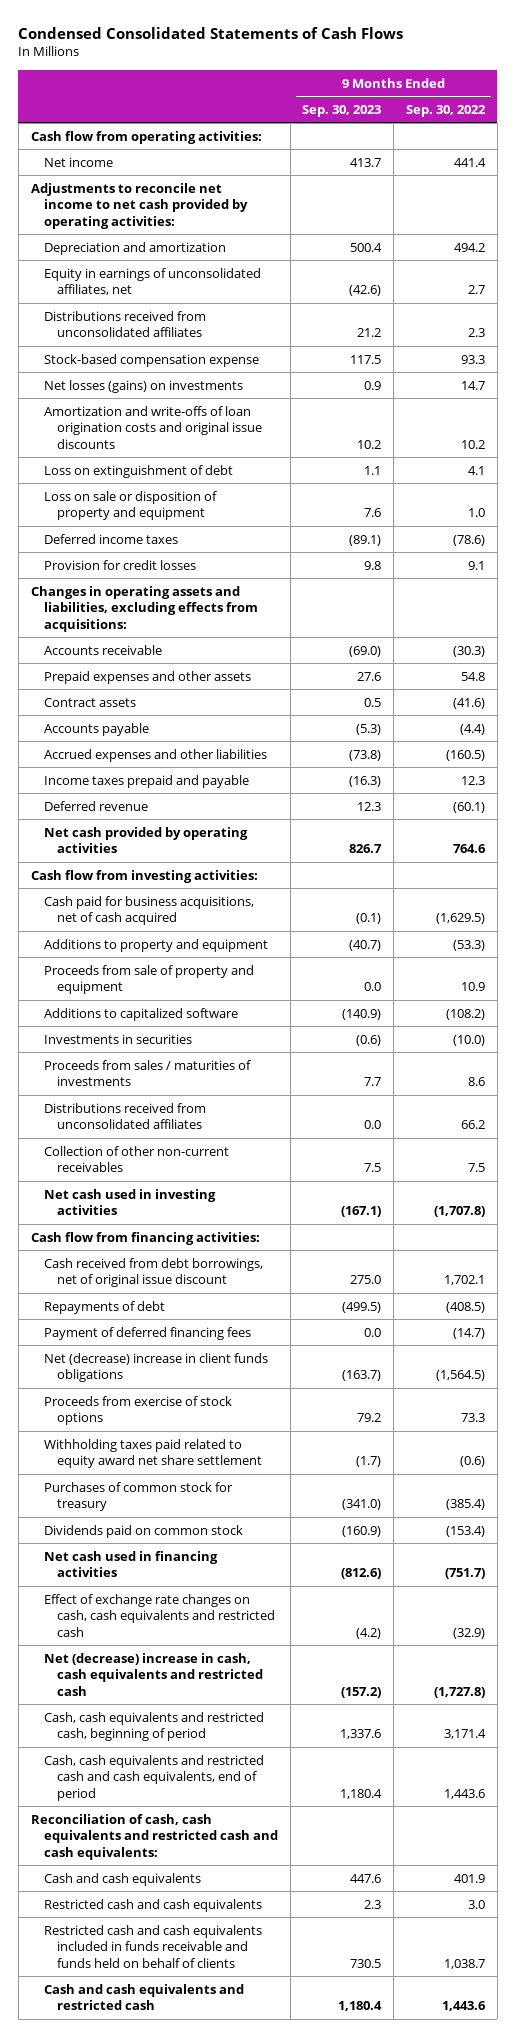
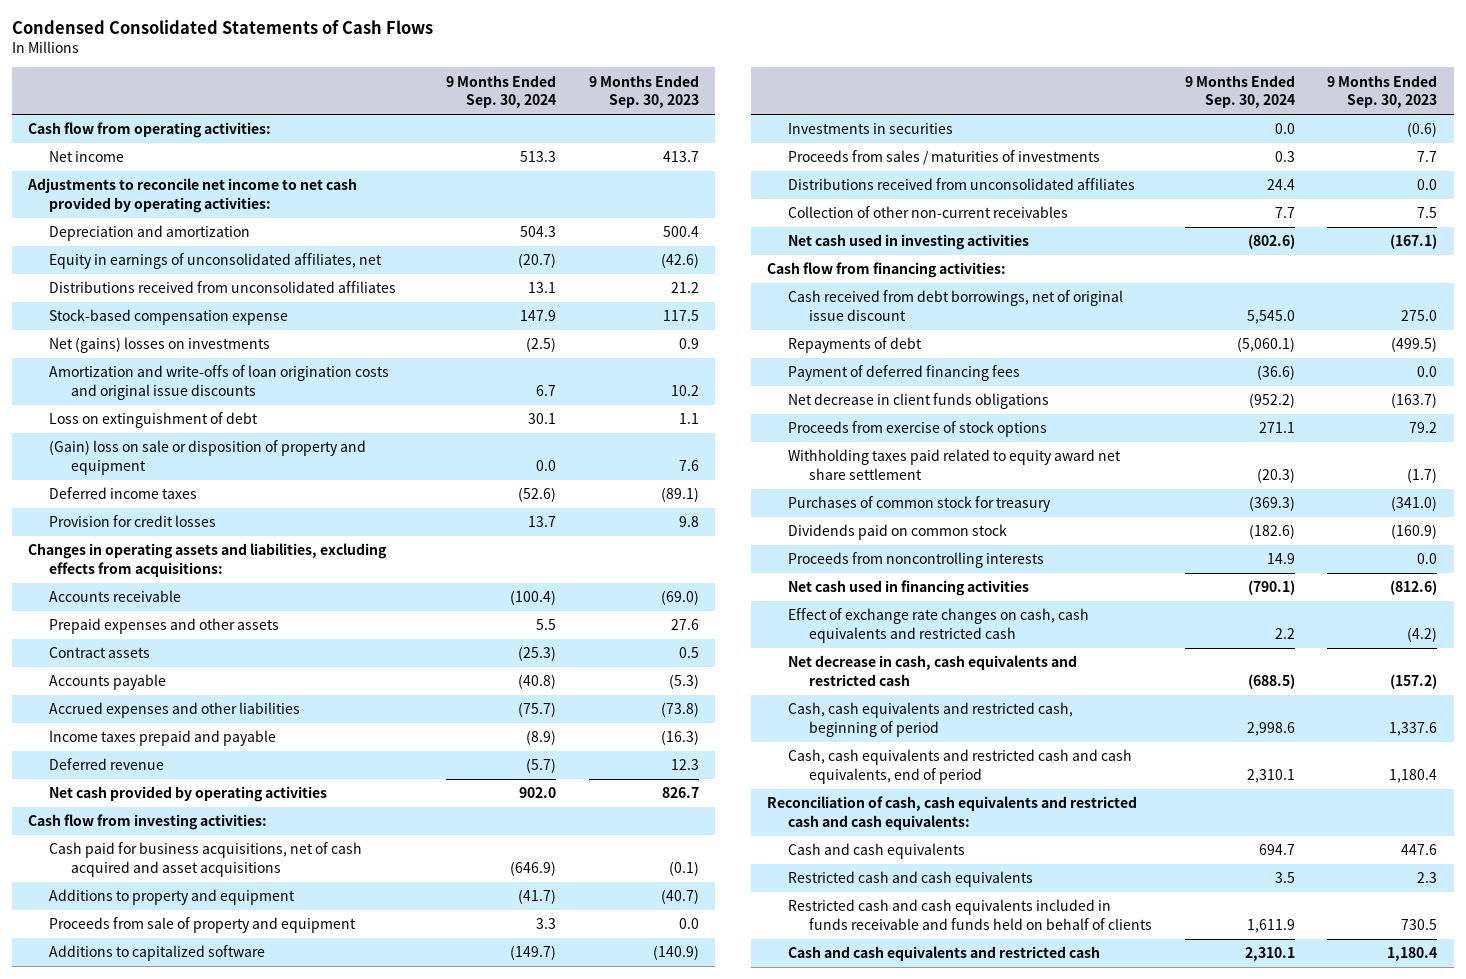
[405,104,486,117] Sep. 30, 2022 -> none
none -> [446,74,557,109] 9 Months Ended Sep. 30, 2024
[43,379,243,393] Net losses (gains) on investments -> [49,337,271,354] Net (gains) losses on investments
[43,490,217,521] Loss on sale or disposition of property and equipment -> [49,440,367,475] (Gain) loss on sale or disposition of property and equipment
[43,895,254,926] Cash paid for business acquisitions, net of cash acquired -> [49,842,363,877] Cash paid for business acquisitions, net of cash acquired and asset acquisitions
[43,1352,268,1383] Net (decrease) increase in client funds obligations -> [788,393,1050,410] Net decrease in client funds obligations
none -> [788,552,1045,569] Proceeds from noncontrolling interests
[43,1652,264,1696] Net (decrease) increase in cash, cash equivalents and restricted cash -> [788,655,1078,686] Net decrease in cash, cash equivalents and restricted cash

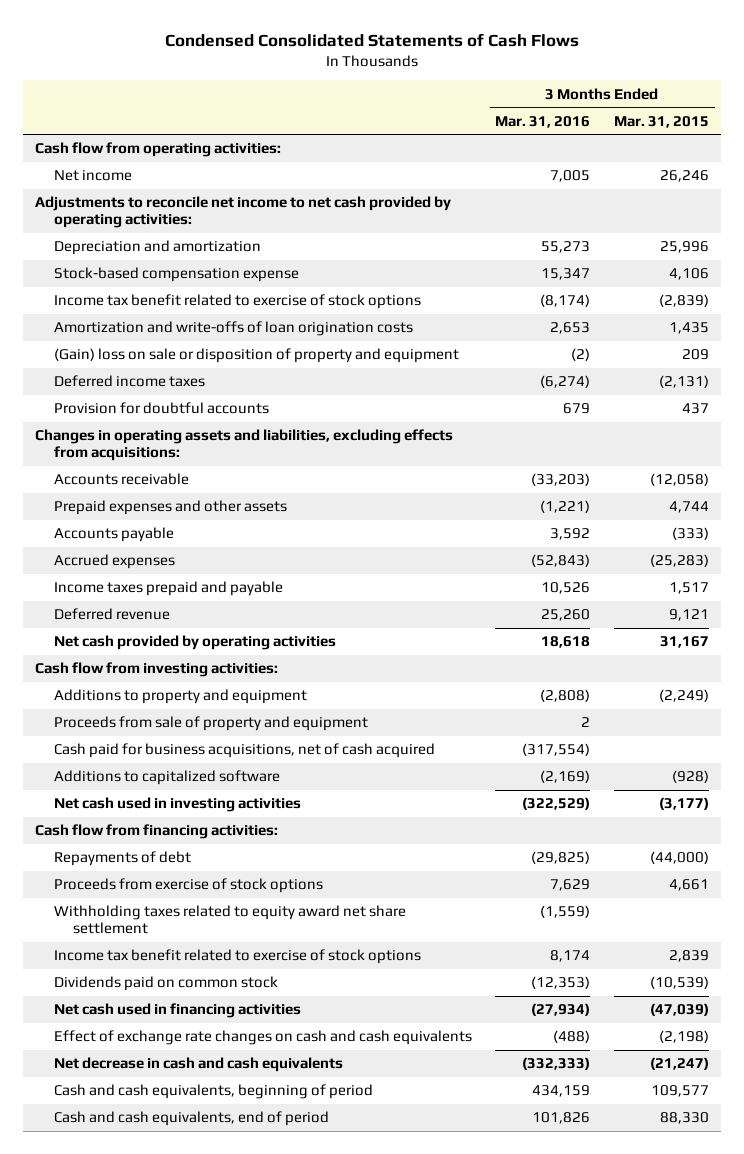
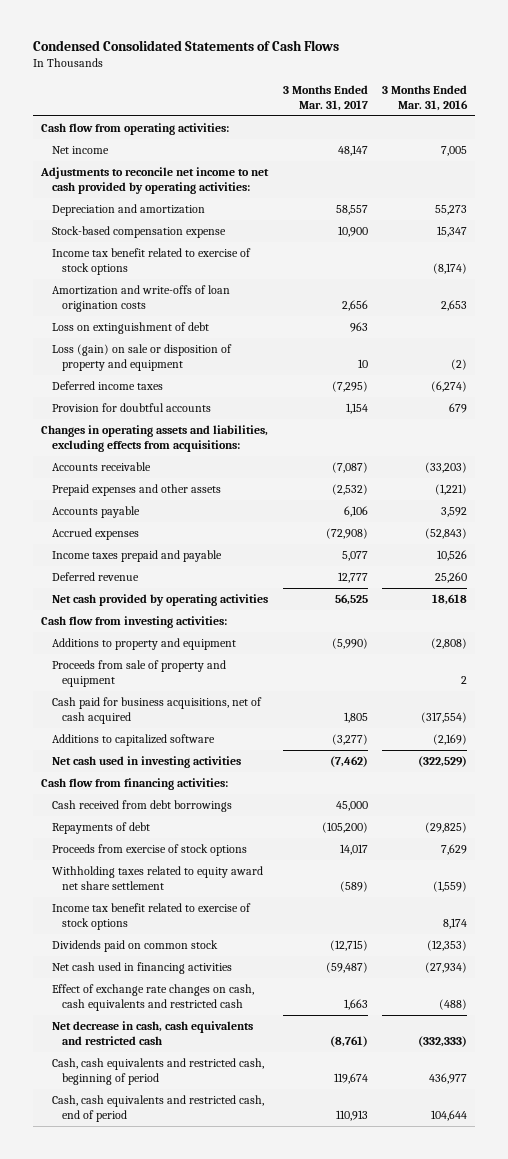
[614,115,710,128] Mar. 31, 2015 -> none
none -> [282,85,368,111] 3 Months Ended Mar. 31, 2017
none -> [51,321,209,334] Loss on extinguishment of debt
[53,348,459,364] (Gain) loss on sale or disposition of property and equipment -> [51,343,232,371] Loss (gain) on sale or disposition of property and equipment
none -> [51,799,232,812] Cash received from debt borrowings
[53,1030,472,1046] Effect of exchange rate changes on cash and cash equivalents -> [51,983,254,1011] Effect of exchange rate changes on cash, cash equivalents and restricted cash
[53,1057,343,1073] Net decrease in cash and cash equivalents -> [51,1020,253,1045] Net decrease in cash, cash equivalents and restricted cash
[53,1084,373,1100] Cash and cash equivalents, beginning of period -> [51,1057,264,1085] Cash, cash equivalents and restricted cash, beginning of period
[532,1085,591,1098] 434,159 -> [429,1072,468,1084] 436,977
[53,1111,329,1127] Cash and cash equivalents, end of period -> [51,1094,264,1122] Cash, cash equivalents and restricted cash, end of period
[532,1112,591,1125] 101,826 -> [431,1109,468,1121] 104,644

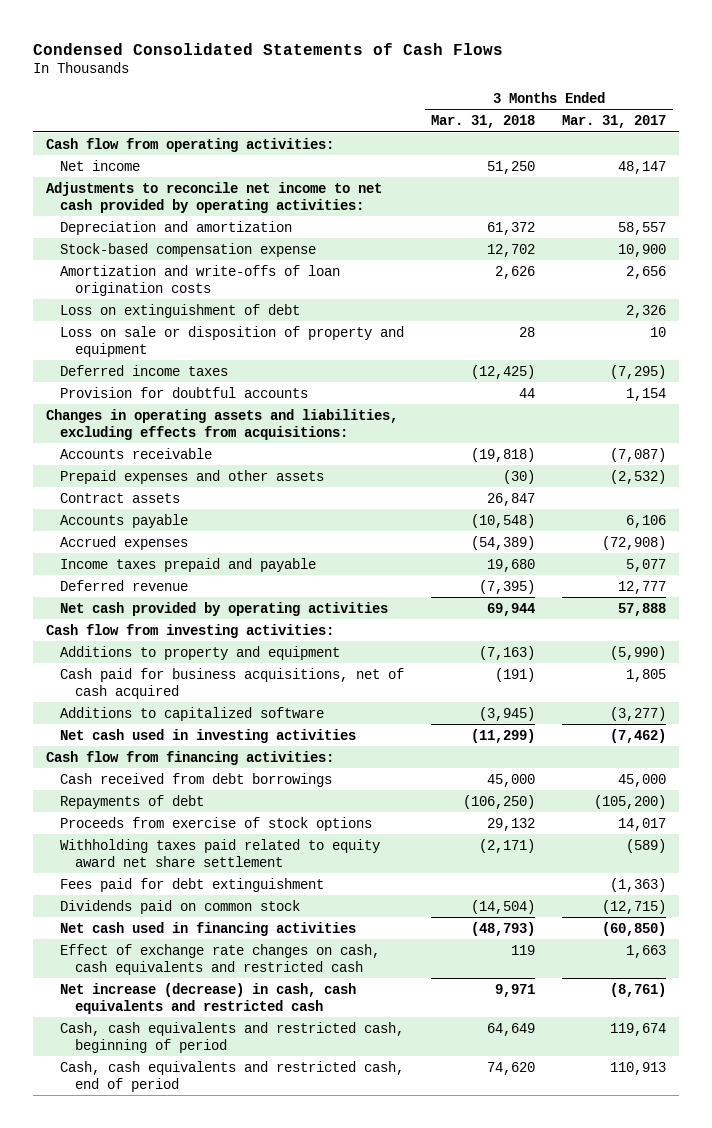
[382,85,469,111] 3 Months Ended Mar. 31, 2016 -> none
none -> [431,115,536,129] Mar. 31, 2018
[51,247,251,275] Income tax benefit related to exercise of stock options -> none
[349,321,368,332] 963 -> [625,304,666,318] 2,326
[51,343,232,371] Loss (gain) on sale or disposition of property and equipment -> [60,325,405,357] Loss on sale or disposition of property and equipment
none -> [60,492,181,503] Contract assets
[334,593,368,605] 56,525 -> [617,602,666,616] 57,888
[51,659,226,687] Proceeds from sale of property and equipment -> none
[51,902,251,930] Income tax benefit related to exercise of stock options -> none
[51,865,263,890] Withholding taxes related to equity award net share settlement -> [60,838,381,867] Withholding taxes paid related to equity award net share settlement
none -> [60,877,325,892] Fees paid for debt extinguishment
[325,961,368,973] (59,487) -> [601,921,666,936] (60,850)
[51,1020,253,1045] Net decrease in cash, cash equivalents and restricted cash -> [60,982,357,1014] Net increase (decrease) in cash, cash equivalents and restricted cash

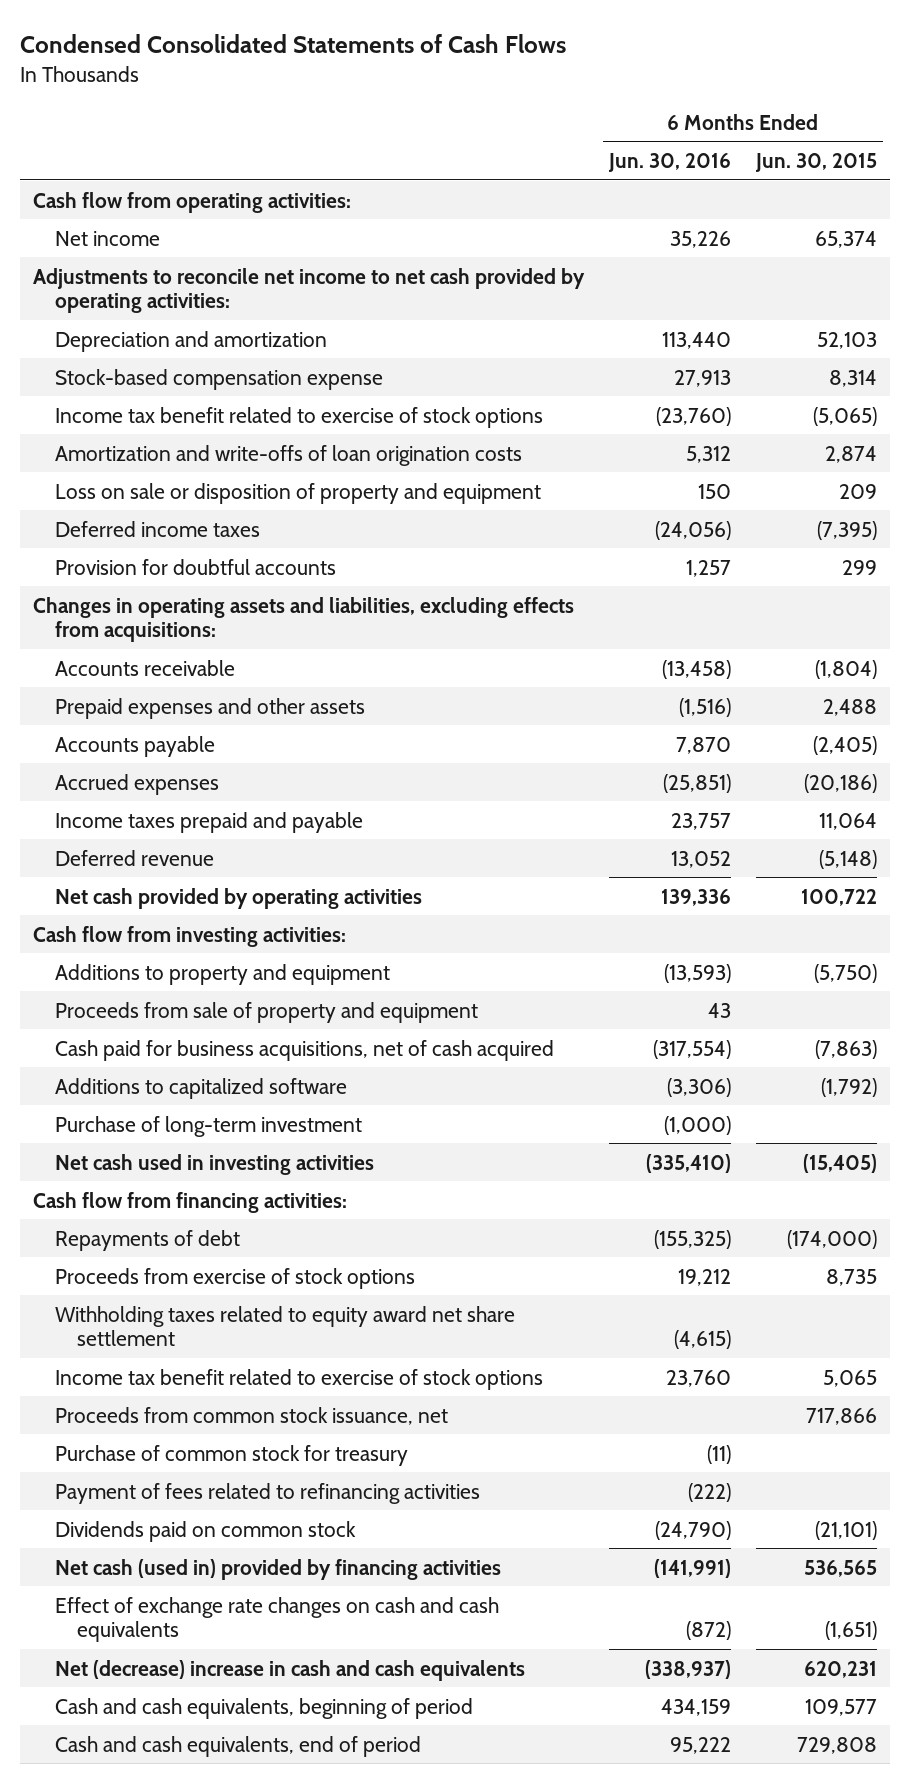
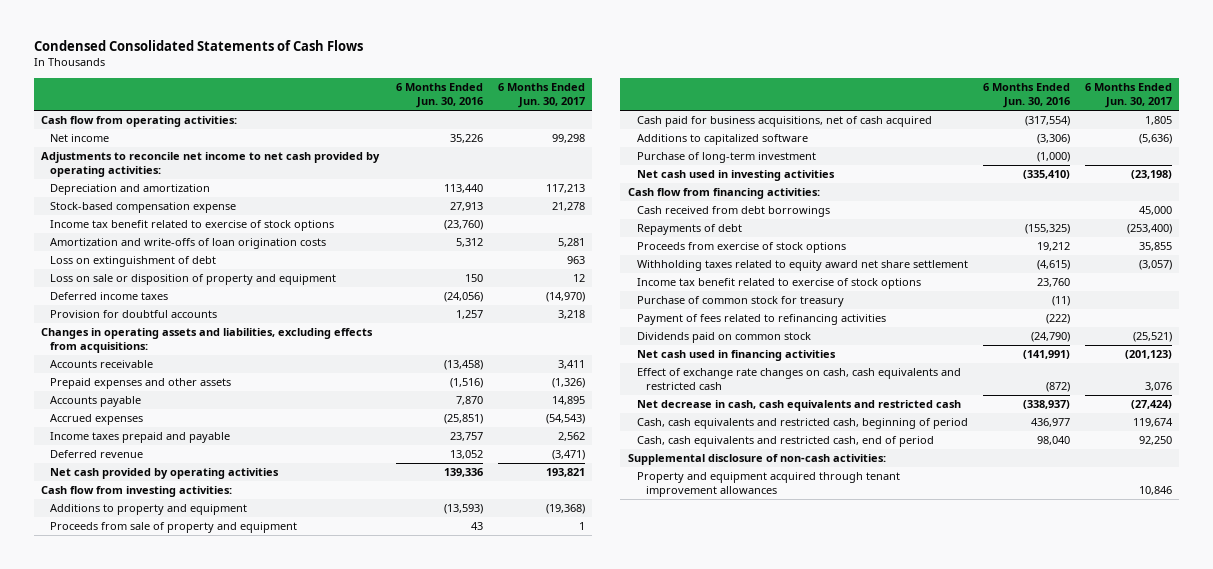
[755,153,878,173] Jun. 30, 2015 -> none
none -> [497,82,585,108] 6 Months Ended Jun. 30, 2017
none -> [50,256,217,268] Loss on extinguishment of debt
none -> [636,206,830,218] Cash received from debt borrowings
[54,1406,448,1425] Proceeds from common stock issuance, net -> none
[54,1558,501,1580] Net cash (used in) provided by financing activities -> [636,350,836,362] Net cash used in financing activities
[54,1596,499,1643] Effect of exchange rate changes on cash and cash equivalents -> [636,368,961,391] Effect of exchange rate changes on cash, cash equivalents and restricted cash
[54,1659,525,1681] Net (decrease) increase in cash and cash equivalents -> [636,400,961,412] Net decrease in cash, cash equivalents and restricted cash
[54,1697,473,1719] Cash and cash equivalents, beginning of period -> [636,418,968,430] Cash, cash equivalents and restricted cash, beginning of period
[660,1698,731,1716] 434,159 -> [1030,418,1070,428] 436,977
[54,1735,421,1757] Cash and cash equivalents, end of period -> [636,436,934,448] Cash, cash equivalents and restricted cash, end of period
[669,1736,731,1754] 95,222 -> [1036,436,1070,446] 98,040
none -> [627,454,886,466] Supplemental disclosure of non-cash activities:
none -> [636,472,900,498] Property and equipment acquired through tenant improvement allowances

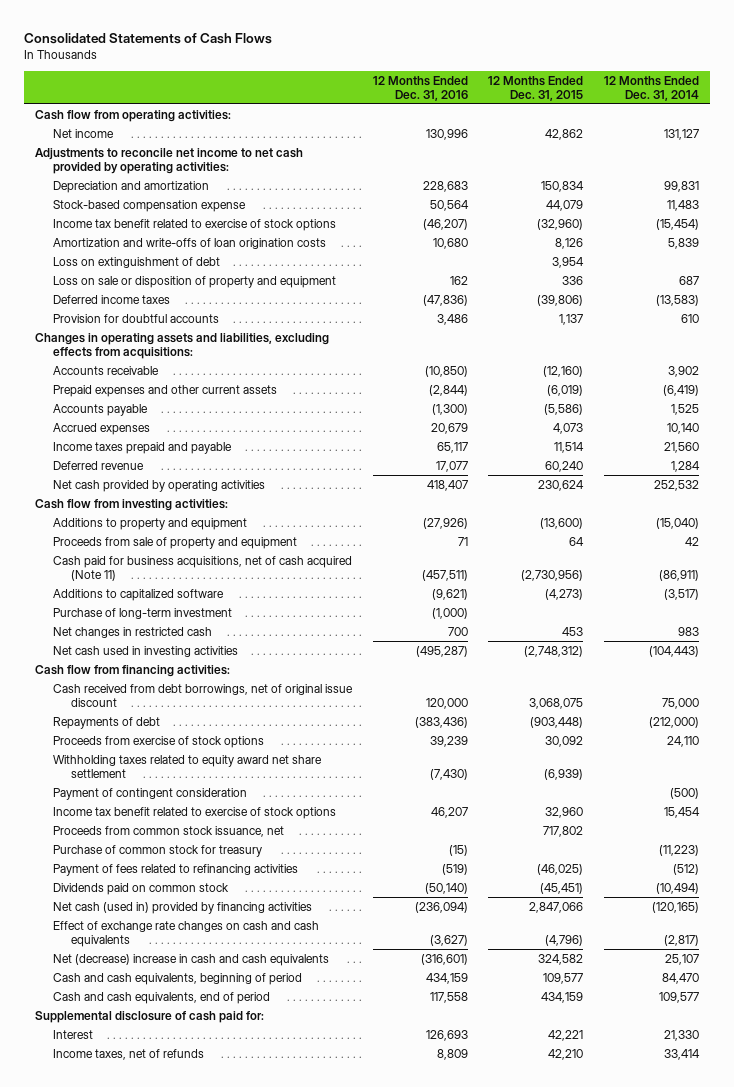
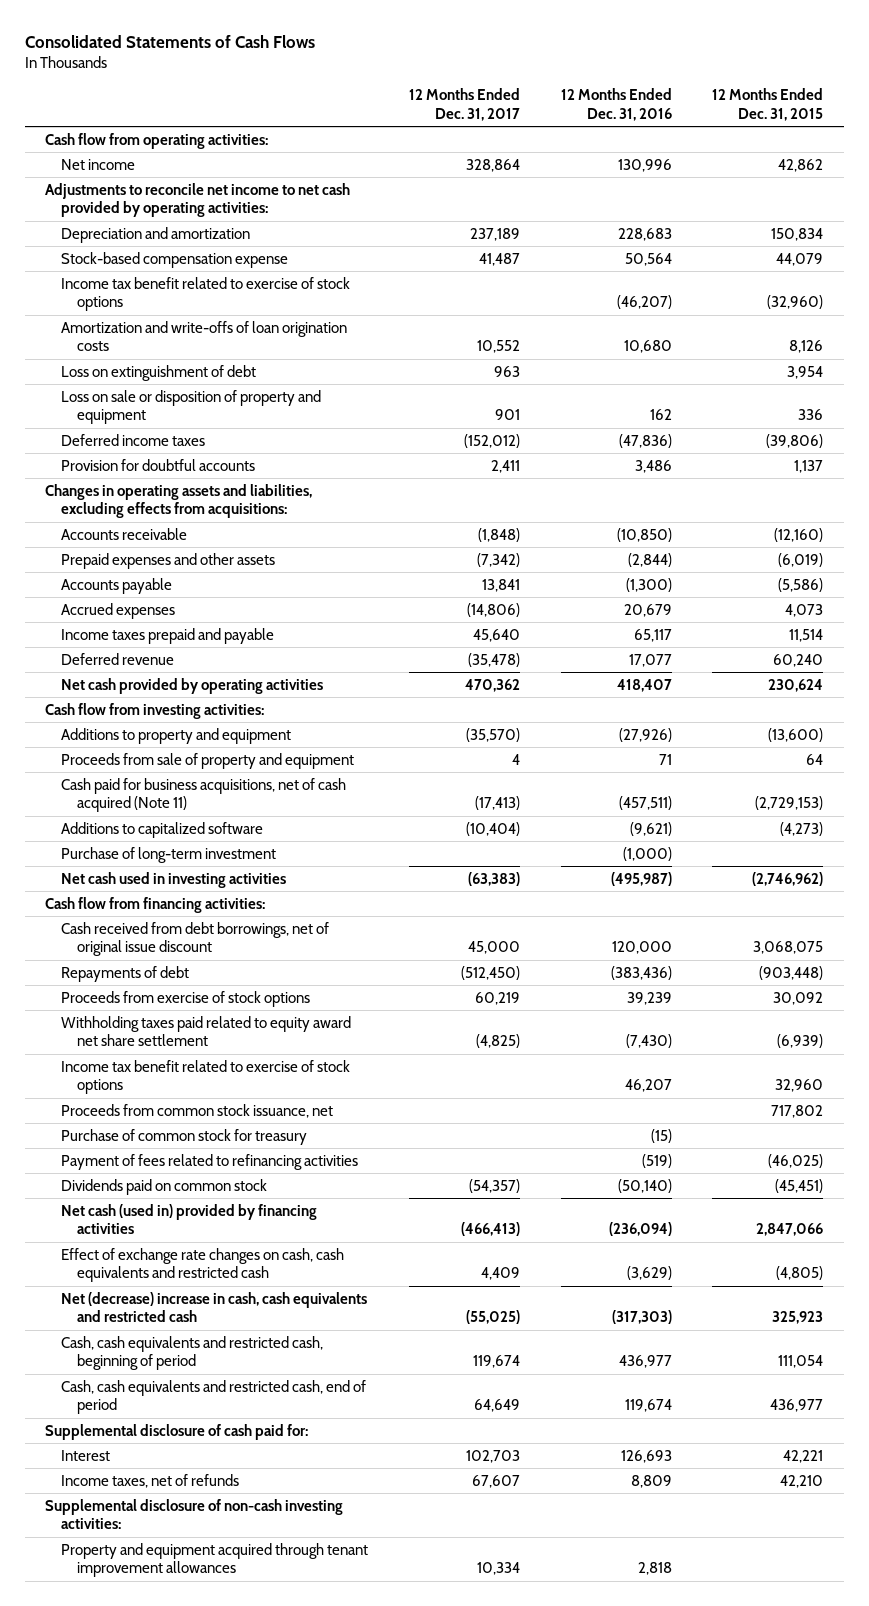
[604,75,700,101] 12 Months Ended Dec. 31, 2014 -> none
none -> [408,88,520,121] 12 Months Ended Dec. 31, 2017
[52,384,277,397] Prepaid expenses and other current assets -> [60,552,275,569] Prepaid expenses and other assets
[521,569,584,581] (2,730,956) -> [755,796,824,811] (2,729,153)
[52,626,212,638] Net changes in restricted cash -> none
[415,645,468,657] (495,287) -> [610,871,672,886] (495,987)
[524,645,584,657] (2,748,312) -> [752,871,824,886] (2,746,962)
[52,787,247,800] Payment of contingent consideration -> none
[52,754,322,778] Withholding taxes related to equity award net share settlement -> [60,1015,351,1047] Withholding taxes paid related to equity award net share settlement
[52,920,319,947] Effect of exchange rate changes on cash and cash equivalents -> [60,1247,344,1283] Effect of exchange rate changes on cash, cash equivalents and restricted cash
[429,934,468,946] (3,627) -> [626,1266,672,1281] (3,629)
[545,934,584,946] (4,796) -> [776,1266,824,1281] (4,805)
[52,953,329,966] Net (decrease) increase in cash and cash equivalents -> [60,1291,367,1323] Net (decrease) increase in cash, cash equivalents and restricted cash
[420,953,468,965] (316,601) -> [611,1310,672,1325] (317,303)
[538,953,584,965] 324,582 -> [772,1311,824,1325] 325,923
[52,972,302,985] Cash and cash equivalents, beginning of period -> [60,1335,323,1371] Cash, cash equivalents and restricted cash, beginning of period
[425,972,468,984] 434,159 -> [618,1355,672,1369] 436,977
[543,972,584,984] 109,577 -> [778,1355,824,1369] 111,054
[52,991,270,1004] Cash and cash equivalents, end of period -> [60,1379,366,1415] Cash, cash equivalents and restricted cash, end of period
[429,991,468,1003] 117,558 -> [624,1399,672,1413] 119,674
[541,991,584,1003] 434,159 -> [770,1399,824,1413] 436,977
none -> [45,1498,344,1530] Supplemental disclosure of non-cash investing activities:
none -> [60,1542,368,1578] Property and equipment acquired through tenant improvement allowances

